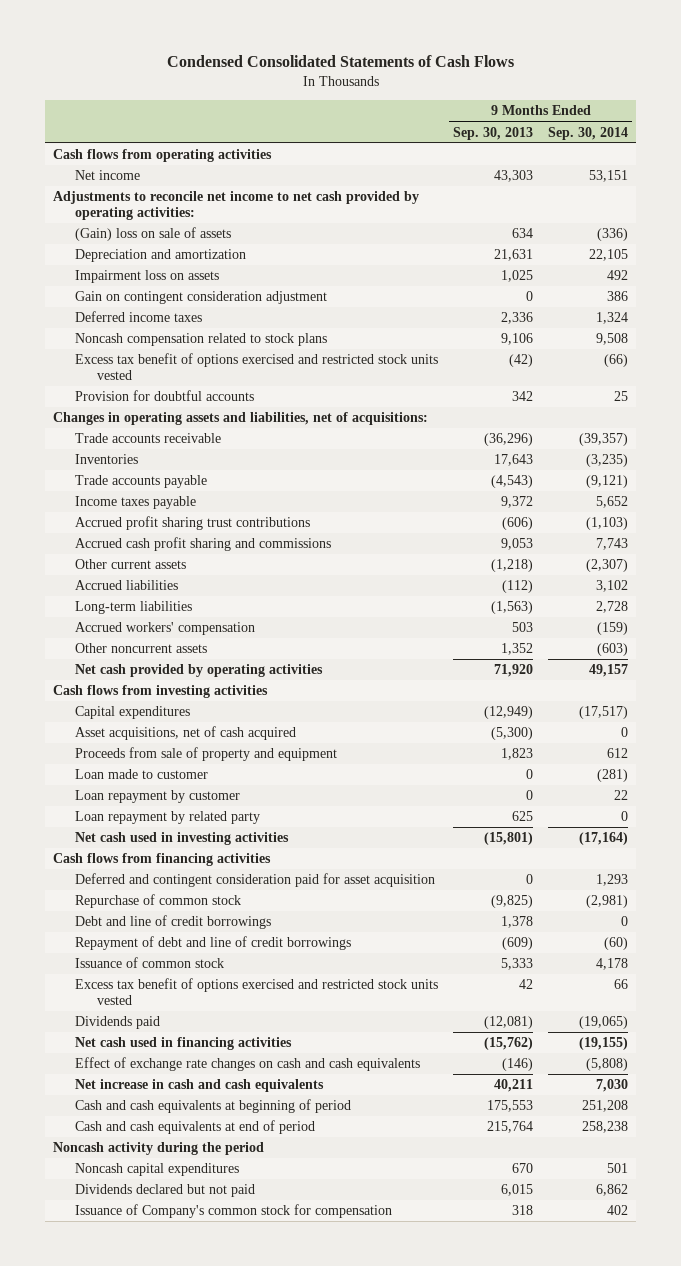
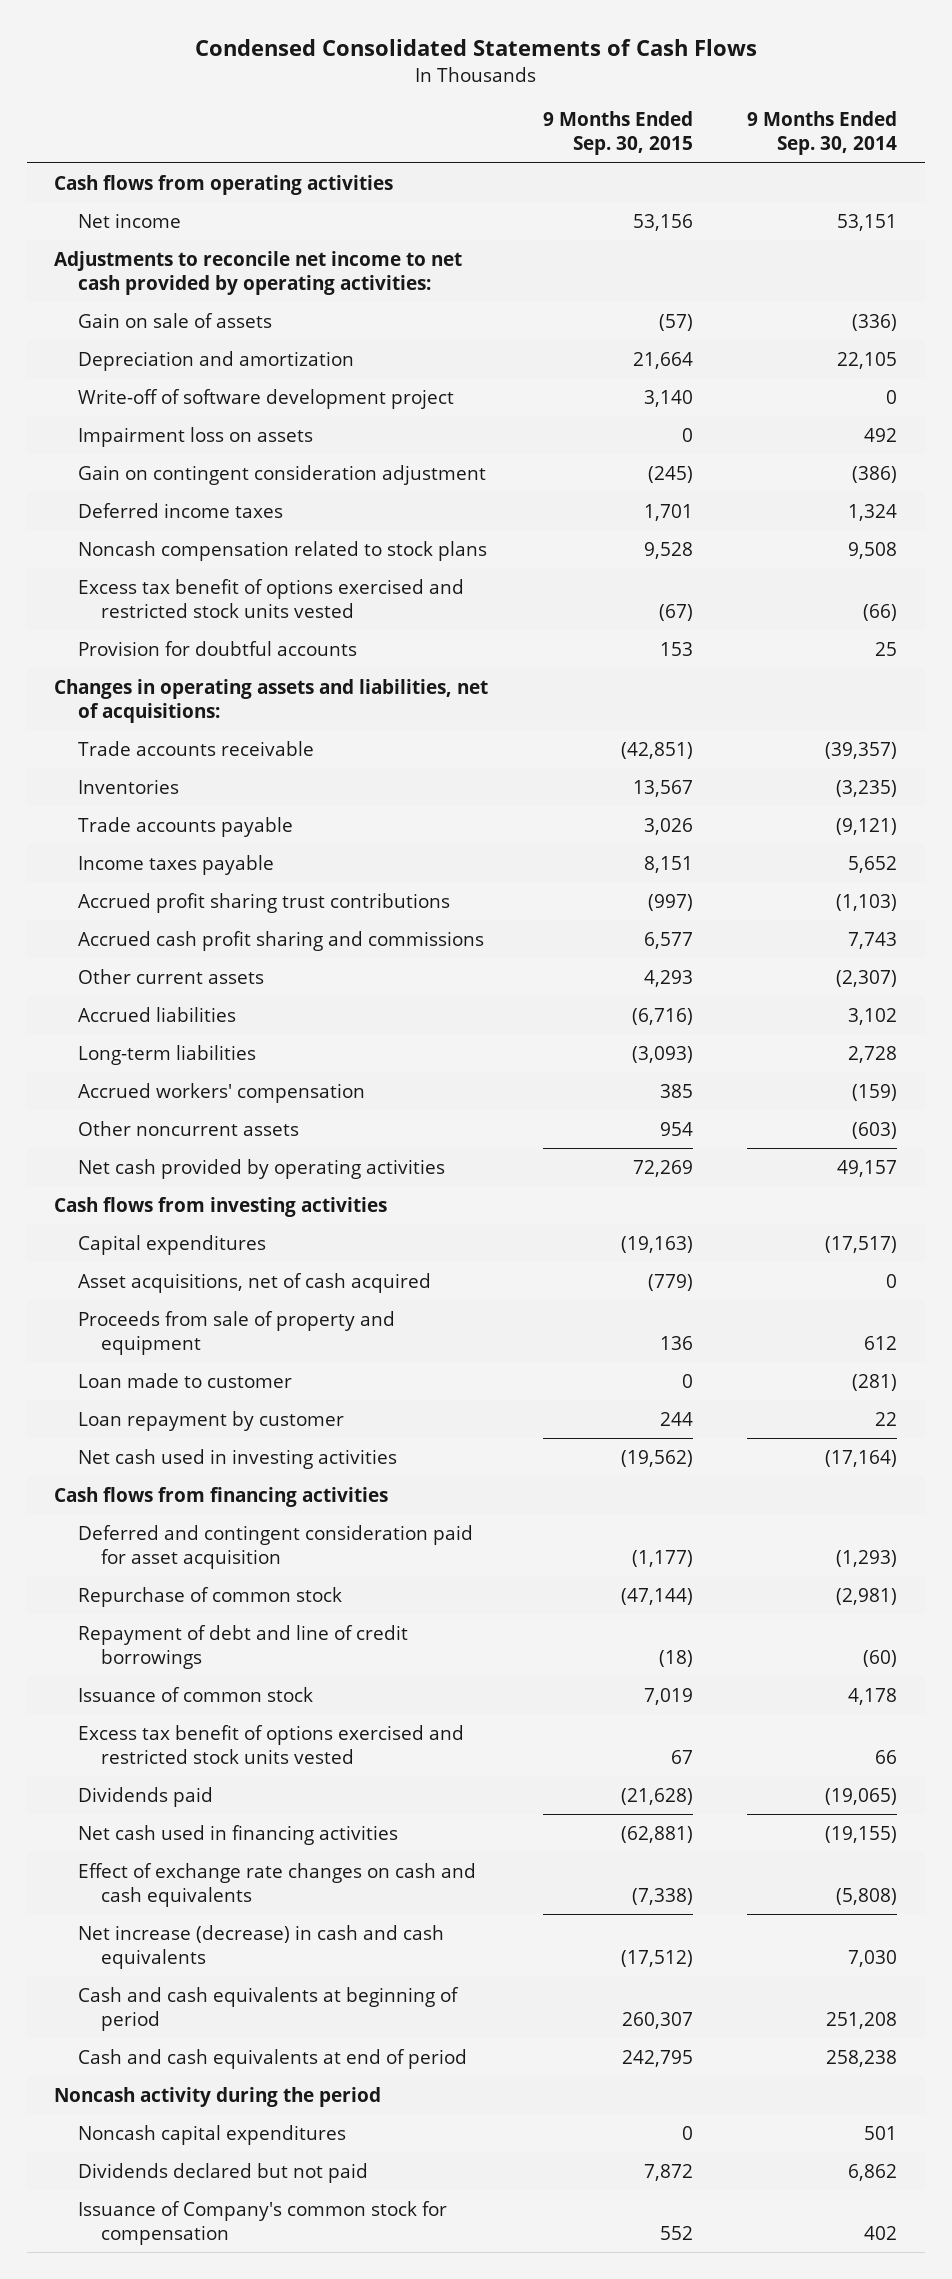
[453,126,534,140] Sep. 30, 2013 -> none
none -> [542,111,693,156] 9 Months Ended Sep. 30, 2015
[74,227,231,242] (Gain) loss on sale of assets -> [77,312,272,328] Gain on sale of assets
none -> [77,388,454,409] Write-off of software development project
[607,291,629,302] 386 -> [852,465,898,483] (386)
[74,811,260,825] Loan repayment by related party -> none
[596,874,629,887] 1,293 -> [836,1549,898,1567] (1,293)
[74,915,271,930] Debt and line of credit borrowings -> none
[74,1079,324,1093] Net increase in cash and cash equivalents -> [77,1924,444,1969] Net increase (decrease) in cash and cash equivalents

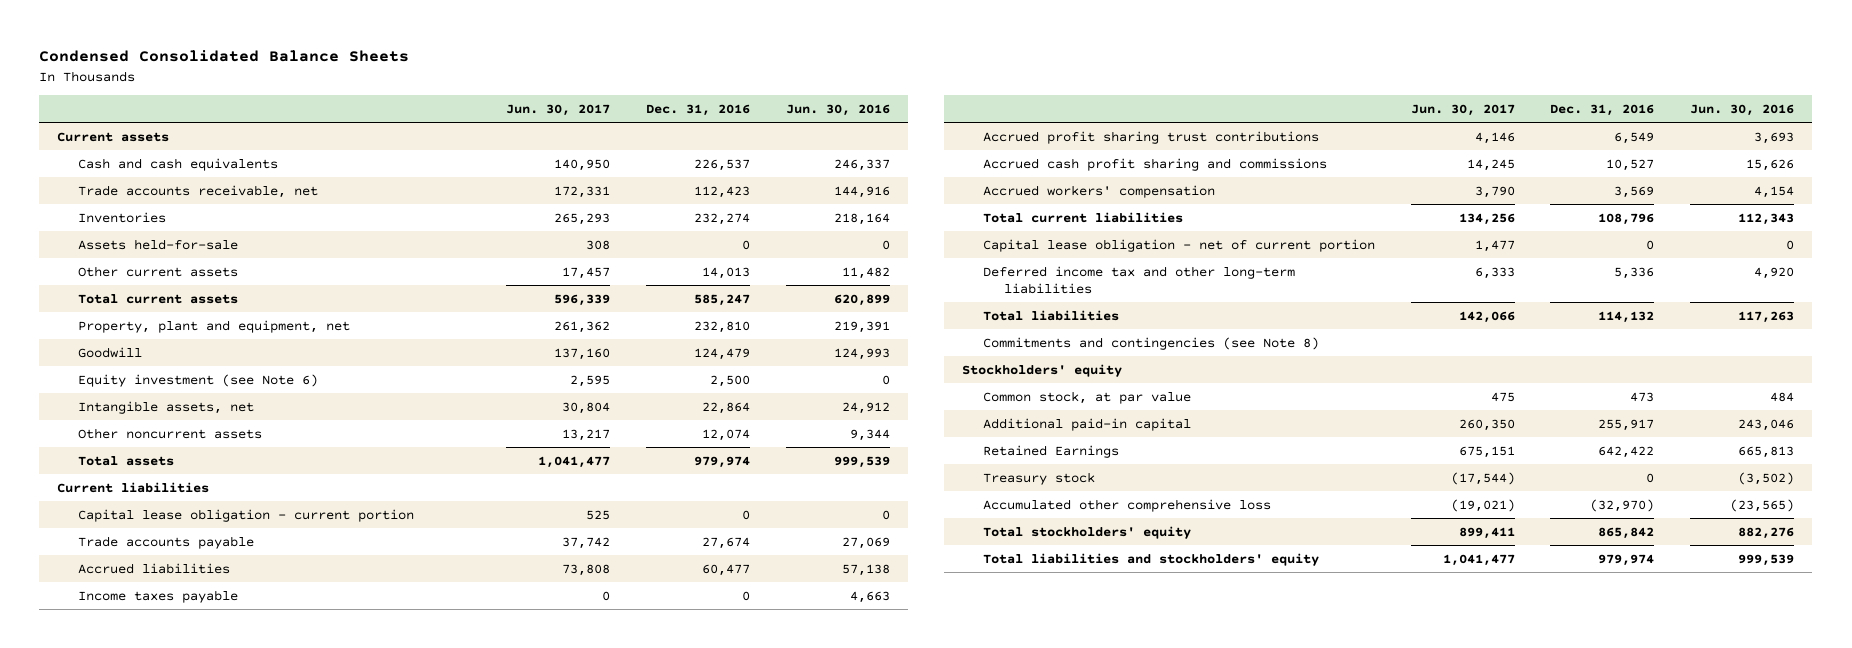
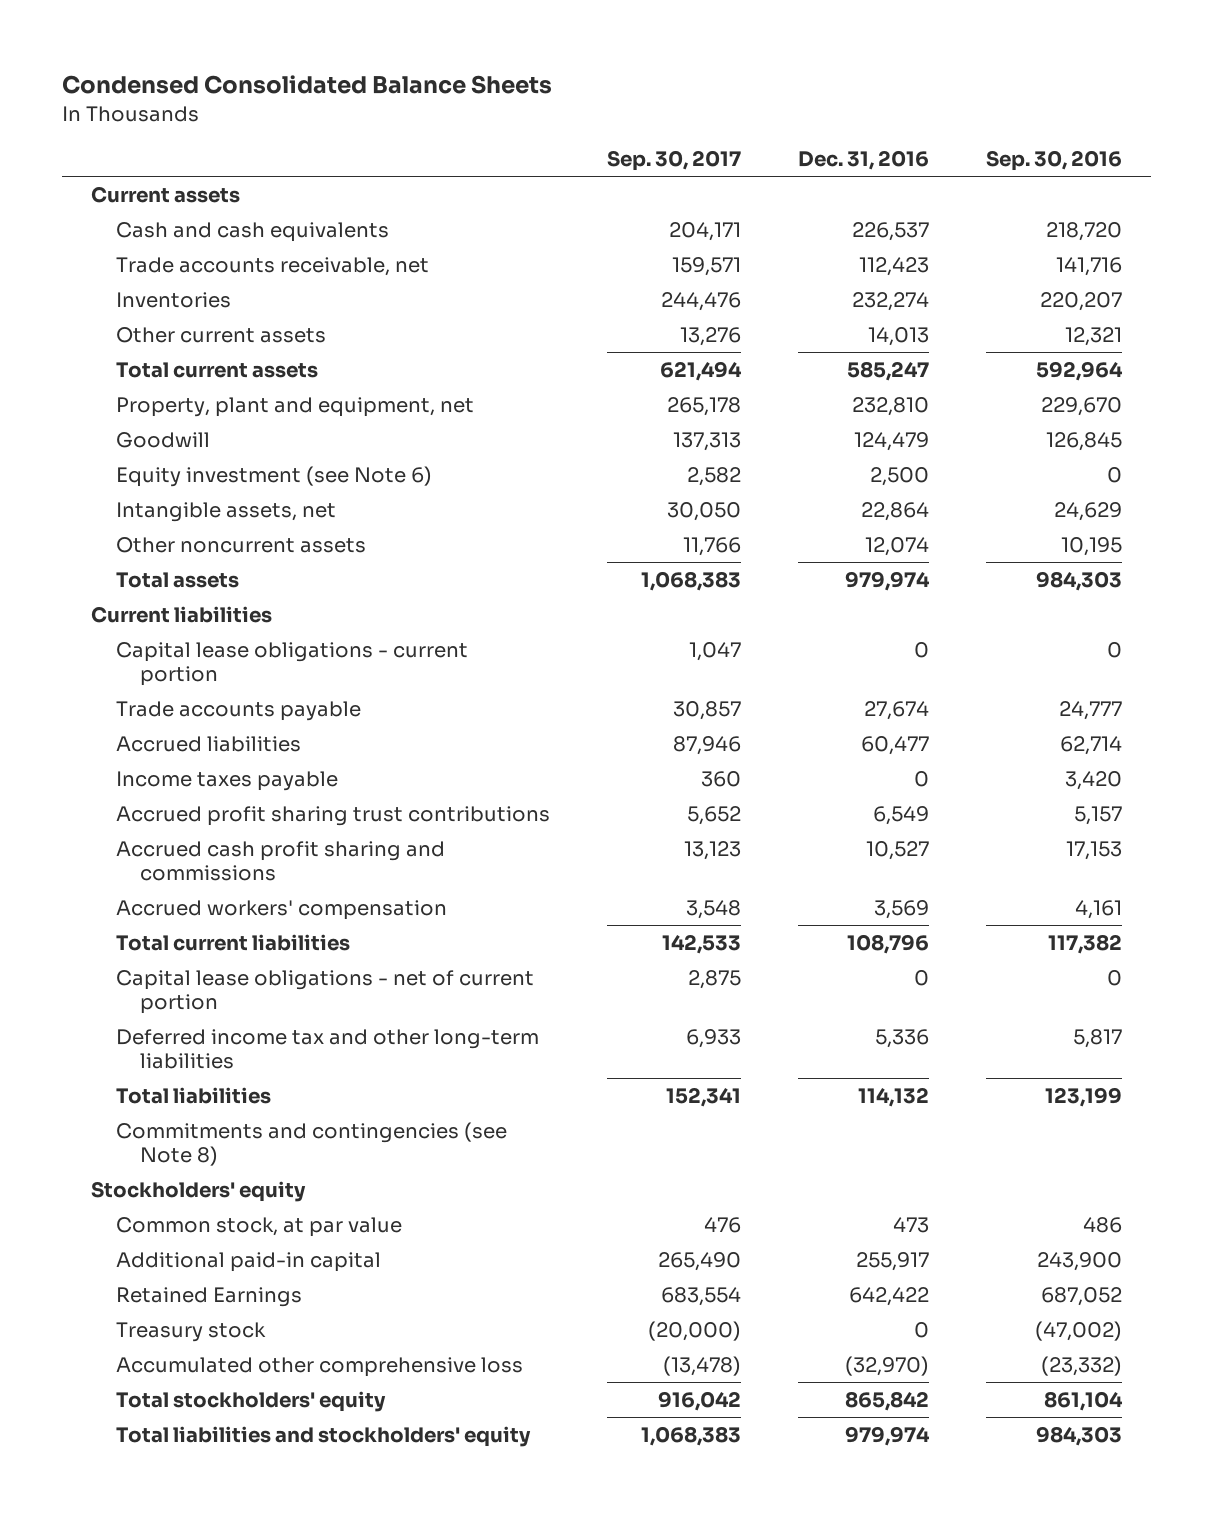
[506,103,611,116] Jun. 30, 2017 -> none
[786,103,891,116] Jun. 30, 2016 -> none
none -> [606,149,741,171] Sep. 30, 2017
none -> [986,149,1123,171] Sep. 30, 2016
[78,238,239,250] Assets held-for-sale -> none
[78,508,415,522] Capital lease obligation - current portion -> [115,642,468,686] Capital lease obligations - current portion
[982,238,1375,252] Capital lease obligation - net of current portion -> [115,970,534,1014] Capital lease obligations - net of current portion

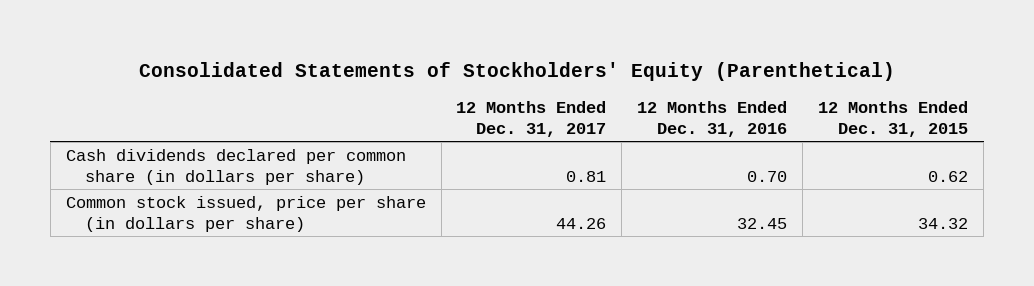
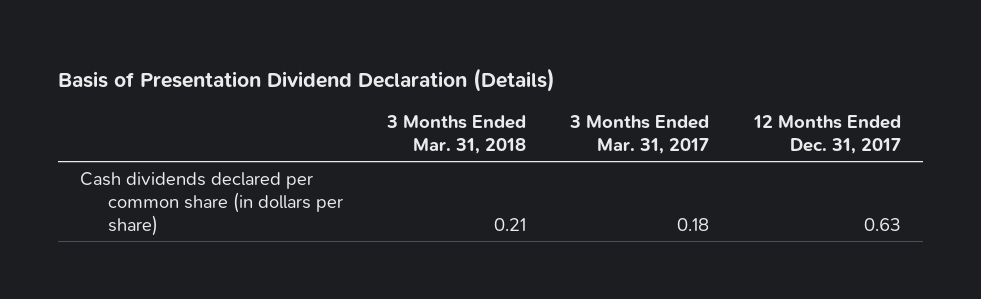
[138,61,895,81] Consolidated Statements of Stockholders' Equity (Parenthetical) -> [58,67,556,92] Basis of Presentation Dividend Declaration (Details)
[637,100,788,137] 12 Months Ended Dec. 31, 2016 -> none
[818,100,969,137] 12 Months Ended Dec. 31, 2015 -> none
none -> [386,114,527,155] 3 Months Ended Mar. 31, 2018
none -> [569,114,710,155] 3 Months Ended Mar. 31, 2017
[65,195,426,232] Common stock issued, price per share (in dollars per share) -> none
[566,170,607,182] 0.81 -> [863,218,901,232] 0.63

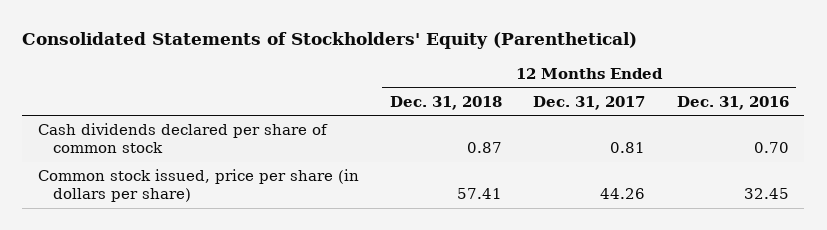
[58,67,556,92] Basis of Presentation Dividend Declaration (Details) -> [22,32,638,50] Consolidated Statements of Stockholders' Equity (Parenthetical)
[386,114,527,155] 3 Months Ended Mar. 31, 2018 -> none
[569,114,710,155] 3 Months Ended Mar. 31, 2017 -> none
none -> [390,95,503,110] Dec. 31, 2018
none -> [676,95,789,110] Dec. 31, 2016
[80,171,344,237] Cash dividends declared per common share (in dollars per share) -> [38,123,329,154] Cash dividends declared per share of common stock
[863,218,901,232] 0.63 -> [610,142,646,154] 0.81
none -> [38,169,360,203] Common stock issued, price per share (in dollars per share)

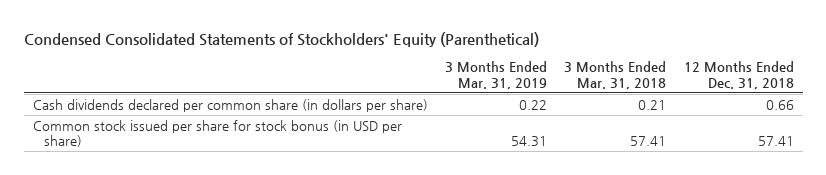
[22,32,638,50] Consolidated Statements of Stockholders' Equity (Parenthetical) -> [23,31,539,47] Condensed Consolidated Statements of Stockholders' Equity (Parenthetical)
[533,95,646,110] Dec. 31, 2017 -> none
[676,95,789,110] Dec. 31, 2016 -> none
none -> [444,61,547,89] 3 Months Ended Mar. 31, 2019
none -> [564,61,667,89] 3 Months Ended Mar. 31, 2018
[38,123,329,154] Cash dividends declared per share of common stock -> [32,98,428,112] Cash dividends declared per common share (in dollars per share)
[467,142,503,154] 0.87 -> [765,99,794,110] 0.66
[38,169,360,203] Common stock issued, price per share (in dollars per share) -> [32,119,402,148] Common stock issued per share for stock bonus (in USD per share)

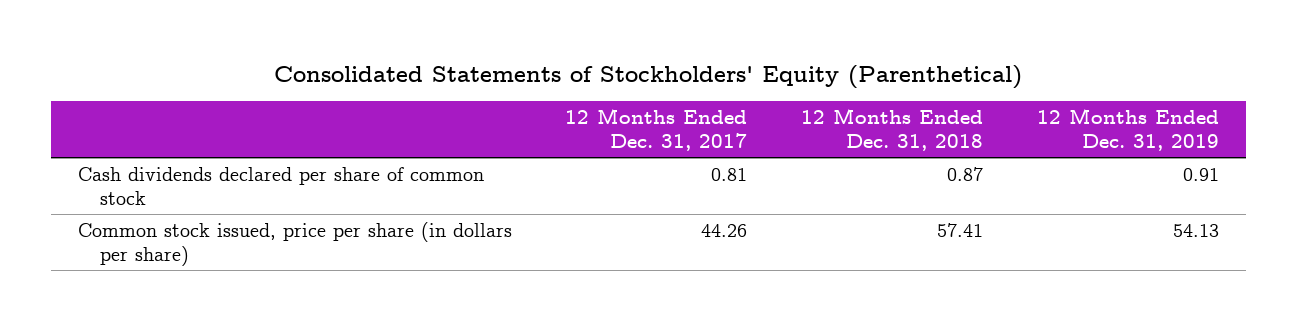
[23,31,539,47] Condensed Consolidated Statements of Stockholders' Equity (Parenthetical) -> [274,64,1023,89] Consolidated Statements of Stockholders' Equity (Parenthetical)
[444,61,547,89] 3 Months Ended Mar. 31, 2019 -> none
[564,61,667,89] 3 Months Ended Mar. 31, 2018 -> none
none -> [565,108,748,152] 12 Months Ended Dec. 31, 2017
none -> [1036,108,1219,152] 12 Months Ended Dec. 31, 2019
[32,98,428,112] Cash dividends declared per common share (in dollars per share) -> [77,166,484,205] Cash dividends declared per share of common stock
[765,99,794,110] 0.66 -> [947,166,984,181] 0.87
[32,119,402,148] Common stock issued per share for stock bonus (in USD per share) -> [77,221,512,266] Common stock issued, price per share (in dollars per share)

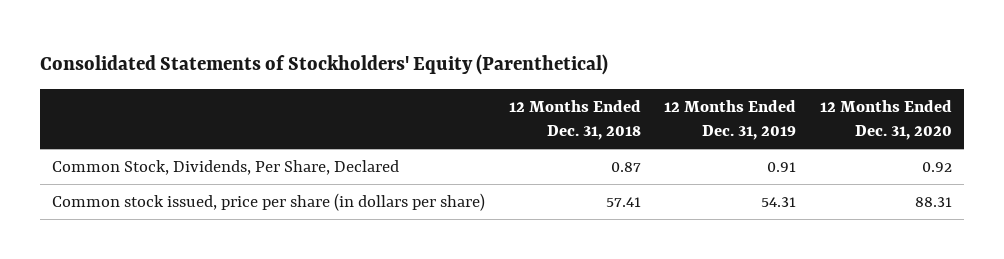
[565,108,748,152] 12 Months Ended Dec. 31, 2017 -> none
none -> [820,100,953,141] 12 Months Ended Dec. 31, 2020
[77,166,484,205] Cash dividends declared per share of common stock -> [51,160,399,176] Common Stock, Dividends, Per Share, Declared
[1172,223,1219,237] 54.13 -> [761,197,797,208] 54.31

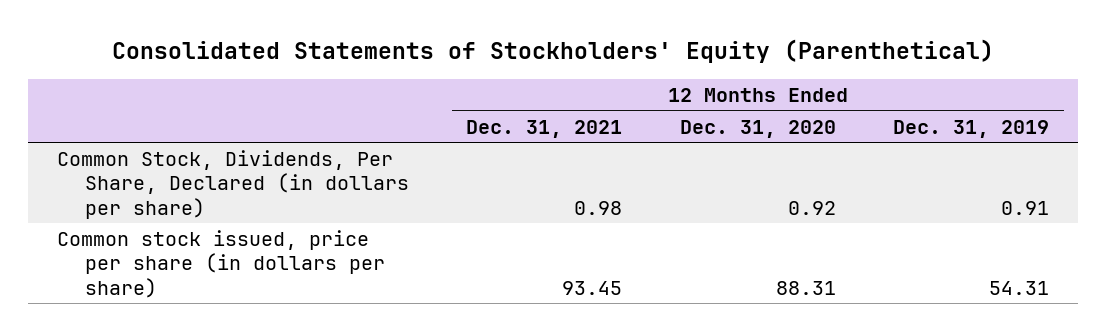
[508,100,641,141] 12 Months Ended Dec. 31, 2018 -> none
none -> [466,119,623,138] Dec. 31, 2021
[51,160,399,176] Common Stock, Dividends, Per Share, Declared -> [56,150,409,219] Common Stock, Dividends, Per Share, Declared (in dollars per share)

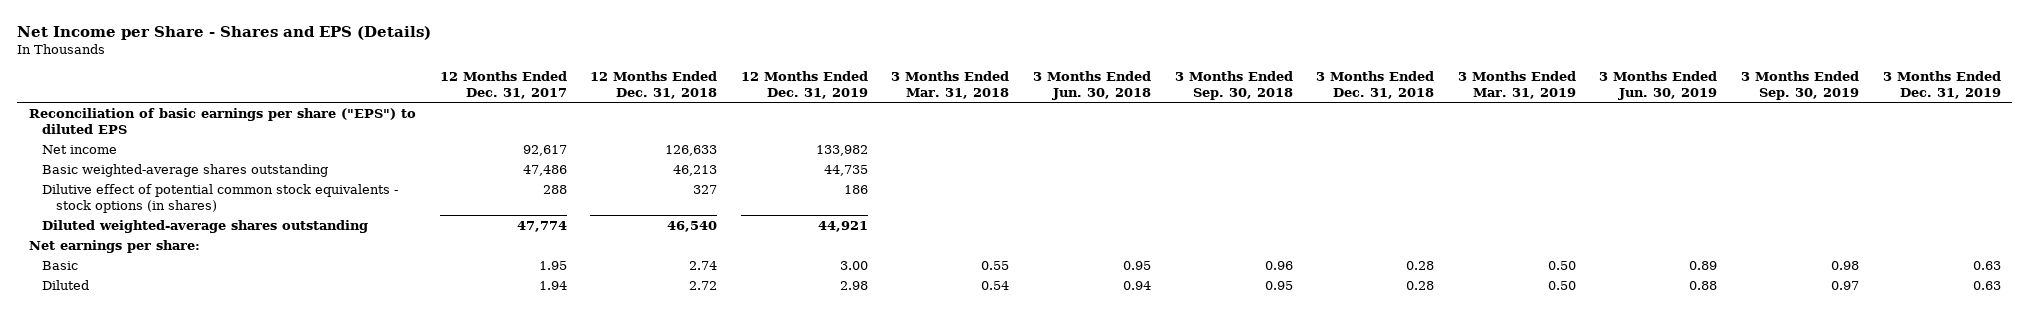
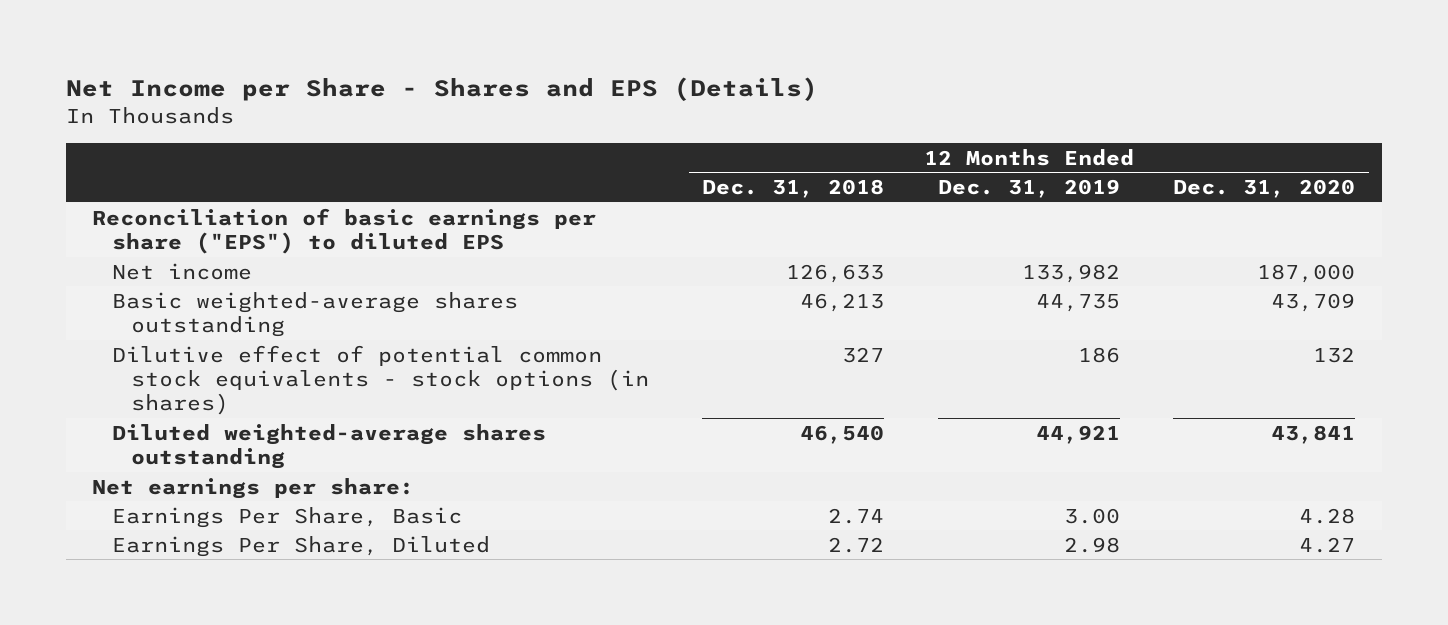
[439,70,567,99] 12 Months Ended Dec. 31, 2017 -> none
[891,70,1010,99] 3 Months Ended Mar. 31, 2018 -> none
[1032,70,1151,100] 3 Months Ended Jun. 30, 2018 -> none
[1174,70,1293,100] 3 Months Ended Sep. 30, 2018 -> none
[1316,70,1435,99] 3 Months Ended Dec. 31, 2018 -> none
[1457,70,1576,99] 3 Months Ended Mar. 31, 2019 -> none
[1599,70,1718,100] 3 Months Ended Jun. 30, 2019 -> none
[1741,70,1860,100] 3 Months Ended Sep. 30, 2019 -> none
[1882,70,2001,99] 3 Months Ended Dec. 31, 2019 -> none
none -> [1173,178,1356,198] Dec. 31, 2020
[42,260,79,270] Basic -> [111,506,462,528] Earnings Per Share, Basic
[42,279,90,290] Diluted -> [111,535,490,557] Earnings Per Share, Diluted

